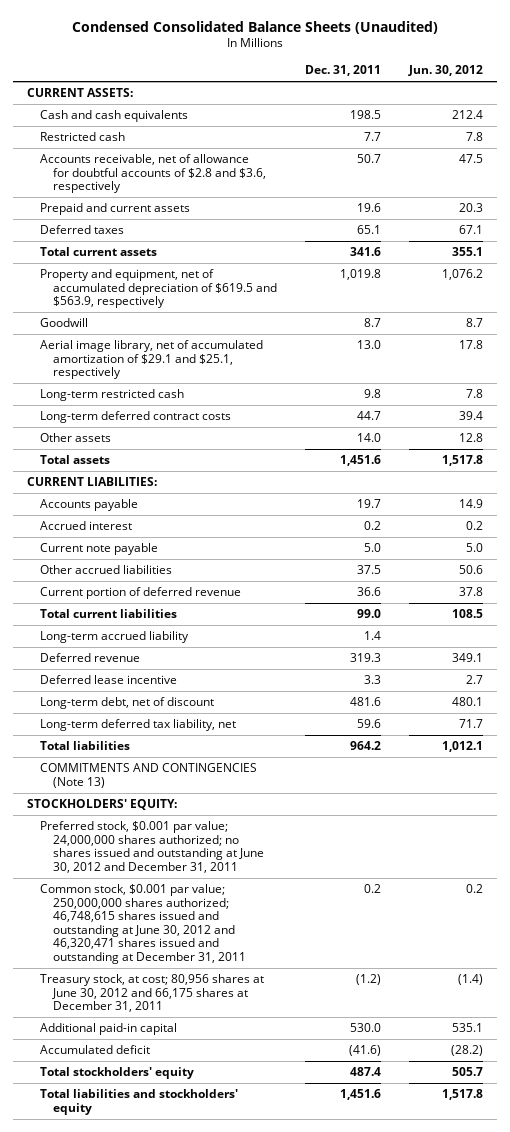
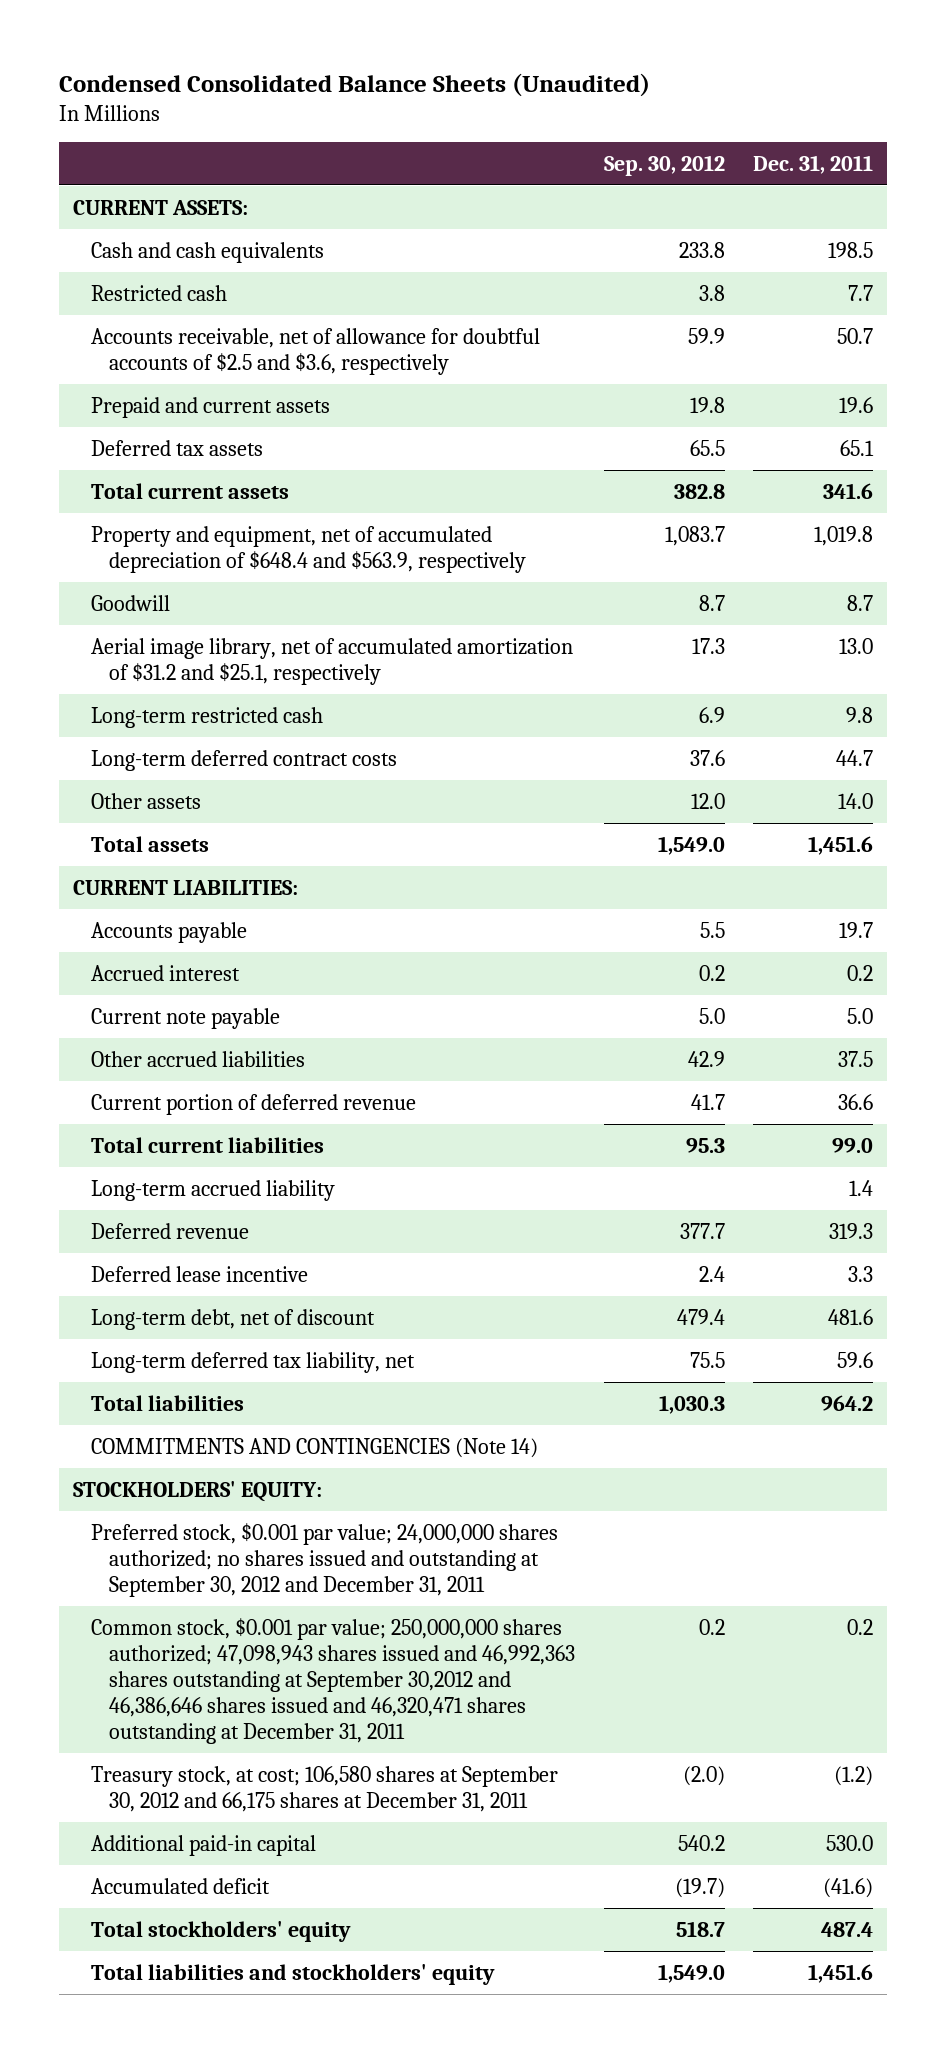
[408,65,484,77] Jun. 30, 2012 -> none
none -> [603,154,725,176] Sep. 30, 2012
[40,154,267,194] Accounts receivable, net of allowance for doubtful accounts of $2.8 and $3.6, respectively -> [91,327,541,375] Accounts receivable, net of allowance for doubtful accounts of $2.5 and $3.6, respectively
[40,225,125,235] Deferred taxes -> [91,439,264,456] Deferred tax assets
[40,269,278,309] Property and equipment, net of accumulated depreciation of $619.5 and $563.9, respectively -> [91,525,527,573] Property and equipment, net of accumulated depreciation of $648.4 and $563.9, respectively
[40,340,264,380] Aerial image library, net of accumulated amortization of $29.1 and $25.1, respectively -> [91,637,574,685] Aerial image library, net of accumulated amortization of $31.2 and $25.1, respectively
[40,763,258,788] COMMITMENTS AND CONTINGENCIES (Note 13) -> [91,1437,539,1458] COMMITMENTS AND CONTINGENCIES (Note 14)
[40,821,265,873] Preferred stock, $0.001 par value; 24,000,000 shares authorized; no shares issued and outstanding at June 30, 2012 and December 31, 2011 -> [91,1522,559,1597] Preferred stock, $0.001 par value; 24,000,000 shares authorized; no shares issued and outstanding at September 30, 2012 and December 31, 2011
[40,884,247,964] Common stock, $0.001 par value; 250,000,000 shares authorized; 46,748,615 shares issued and outstanding at June 30, 2012 and 46,320,471 shares issued and outstanding at December 31, 2011 -> [91,1617,576,1744] Common stock, $0.001 par value; 250,000,000 shares authorized; 47,098,943 shares issued and 46,992,363 shares outstanding at September 30,2012 and 46,386,646 shares issued and 46,320,471 shares outstanding at December 31, 2011
[40,974,265,1013] Treasury stock, at cost; 80,956 shares at June 30, 2012 and 66,175 shares at December 31, 2011 -> [91,1765,559,1812] Treasury stock, at cost; 106,580 shares at September 30, 2012 and 66,175 shares at December 31, 2011

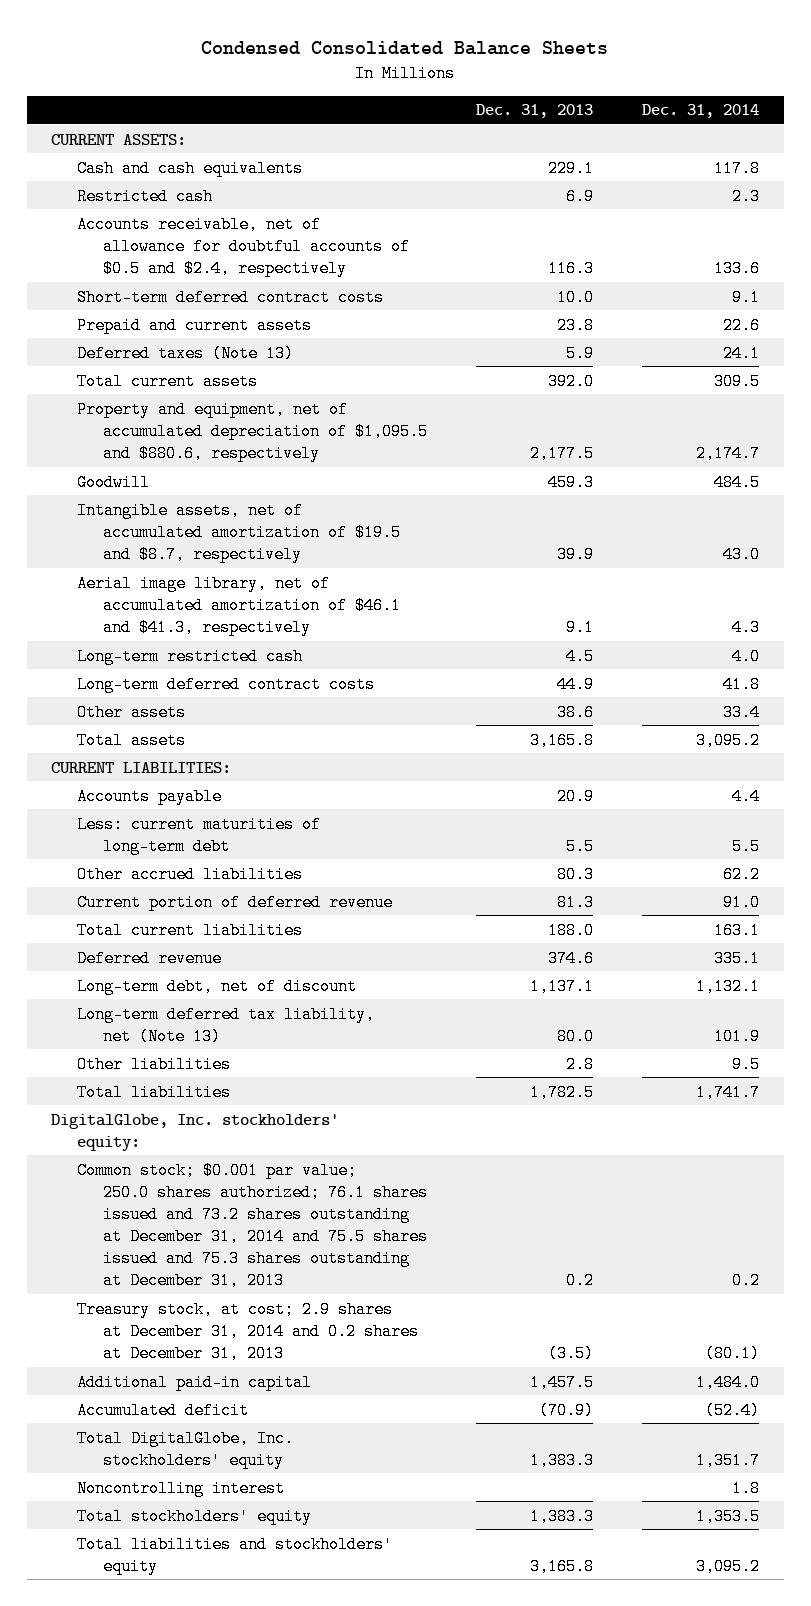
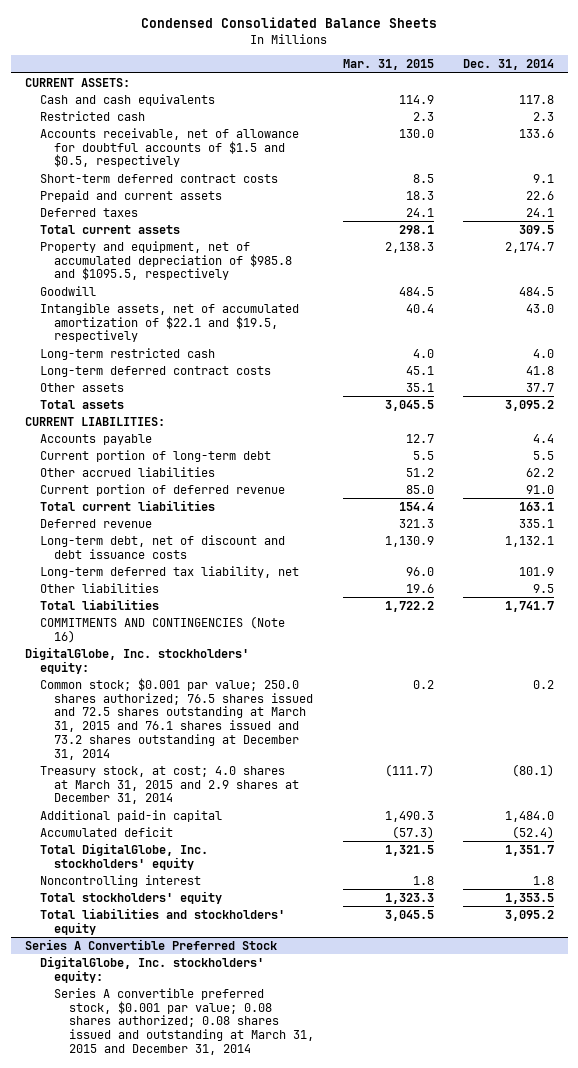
[476,104,594,119] Dec. 31, 2013 -> none
none -> [342,59,434,71] Mar. 31, 2015
[77,215,411,277] Accounts receivable, net of allowance for doubtful accounts of $0.5 and $2.4, respectively -> [39,127,299,168] Accounts receivable, net of allowance for doubtful accounts of $1.5 and $0.5, respectively
[77,344,295,362] Deferred taxes (Note 13) -> [39,207,138,217] Deferred taxes
[77,400,429,462] Property and equipment, net of accumulated depreciation of $1,095.5 and $880.6, respectively -> [39,240,293,281] Property and equipment, net of accumulated depreciation of $985.8 and $1095.5, respectively
[77,574,402,636] Aerial image library, net of accumulated amortization of $46.1 and $41.3, respectively -> none
[77,501,402,563] Intangible assets, net of accumulated amortization of $19.5 and $8.7, respectively -> [39,302,299,343] Intangible assets, net of accumulated amortization of $22.1 and $19.5, respectively
[723,703,761,721] 33.4 -> [525,382,554,392] 37.7
[77,815,322,855] Less: current maturities of long-term debt -> [39,449,271,462] Current portion of long-term debt
[77,977,358,995] Long-term debt, net of discount -> [39,534,285,559] Long-term debt, net of discount and debt issuance costs
[77,1005,376,1045] Long-term deferred tax liability, net (Note 13) -> [39,565,299,578] Long-term deferred tax liability, net
none -> [39,615,285,643] COMMITMENTS AND CONTINGENCIES (Note 16)
[77,1161,429,1290] Common stock; $0.001 par value; 250.0 shares authorized; 76.1 shares issued and 73.2 shares outstanding at December 31, 2014 and 75.5 shares issued and 75.3 shares outstanding at December 31, 2013 -> [39,677,314,760] Common stock; $0.001 par value; 250.0 shares authorized; 76.5 shares issued and 72.5 shares outstanding at March 31, 2015 and 76.1 shares issued and 73.2 shares outstanding at December 31, 2014
[77,1300,420,1362] Treasury stock, at cost; 2.9 shares at December 31, 2014 and 0.2 shares at December 31, 2013 -> [39,765,300,805] Treasury stock, at cost; 4.0 shares at March 31, 2015 and 2.9 shares at December 31, 2014
none -> [24,938,277,950] Series A Convertible Preferred Stock
none -> [39,955,264,983] DigitalGlobe, Inc. stockholders' equity:
none -> [54,987,314,1055] Series A convertible preferred stock, $0.001 par value; 0.08 shares authorized; 0.08 shares issued and outstanding at March 31, 2015 and December 31, 2014

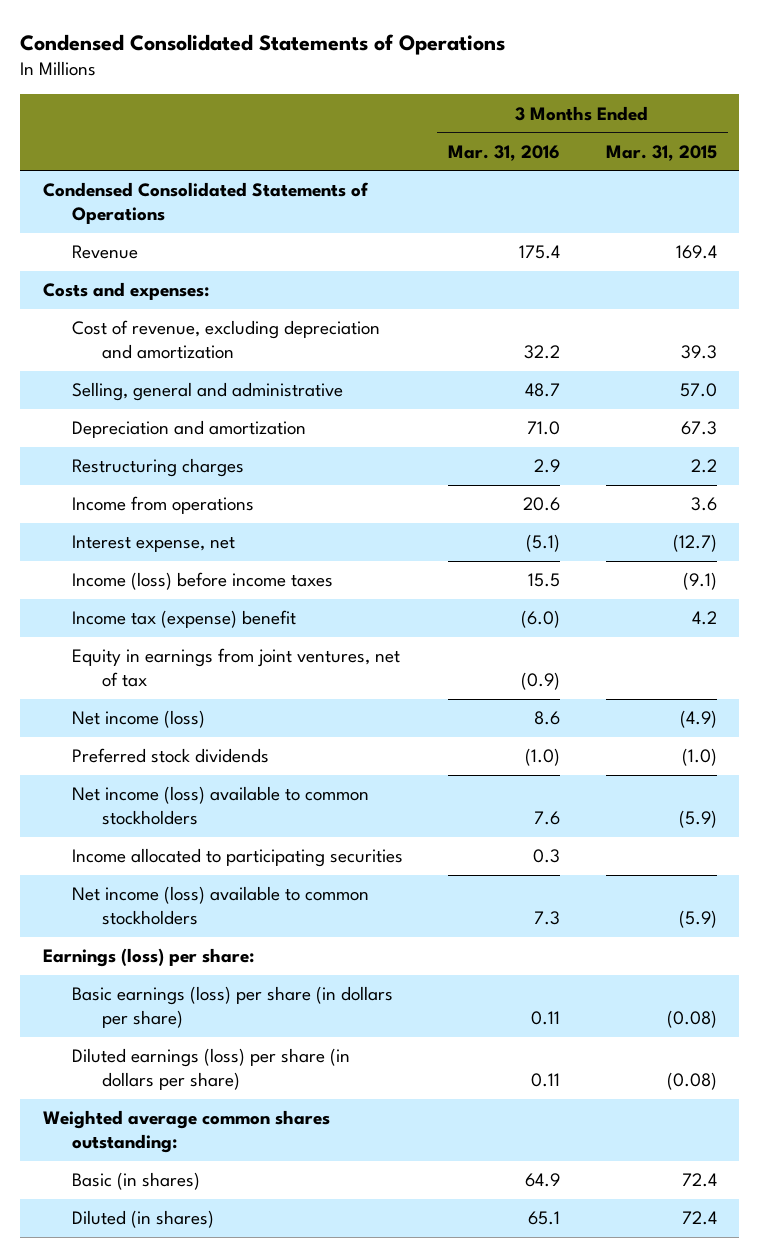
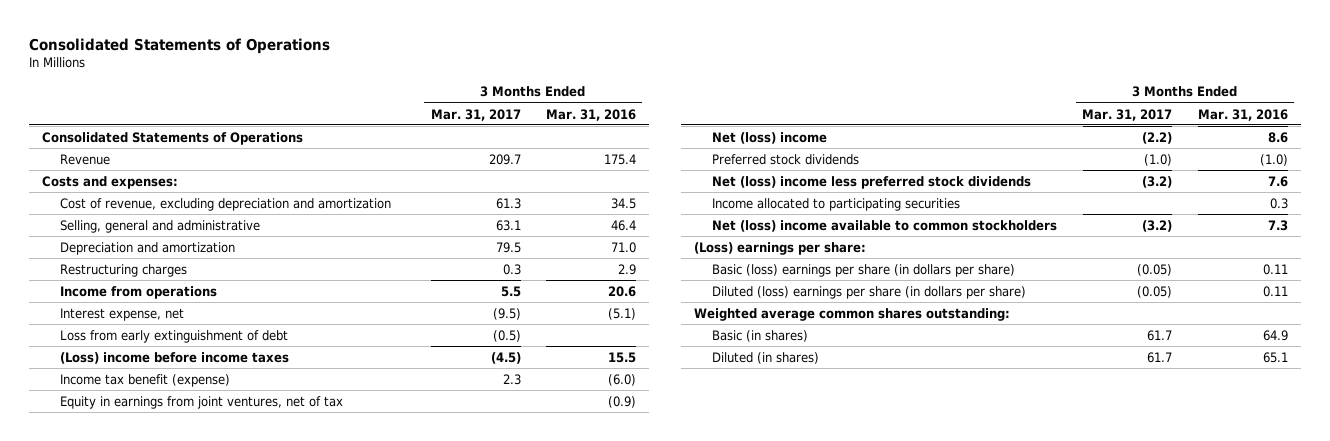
[20,33,506,55] Condensed Consolidated Statements of Operations -> [29,37,331,54] Consolidated Statements of Operations
[605,144,717,161] Mar. 31, 2015 -> none
none -> [430,108,521,121] Mar. 31, 2017
[42,182,369,224] Condensed Consolidated Statements of Operations -> [42,131,304,145] Consolidated Statements of Operations
[524,344,561,359] 32.2 -> [611,197,637,209] 34.5
[525,383,561,398] 48.7 -> [611,219,637,231] 46.4
none -> [60,329,289,343] Loss from early extinguishment of debt
[72,572,334,591] Income (loss) before income taxes -> [60,351,290,364] (Loss) income before income taxes
[72,610,297,629] Income tax (expense) benefit -> [60,373,231,387] Income tax benefit (expense)
[72,710,206,729] Net income (loss) -> [712,131,828,144] Net (loss) income
[72,786,370,825] Net income (loss) available to common stockholders -> [712,175,1032,189] Net (loss) income less preferred stock dividends
[72,886,370,925] Net income (loss) available to common stockholders -> [712,219,1058,232] Net (loss) income available to common stockholders
[42,948,254,968] Earnings (loss) per share: -> [693,241,866,255] (Loss) earnings per share:
[72,986,394,1028] Basic earnings (loss) per share (in dollars per share) -> [712,263,1016,277] Basic (loss) earnings per share (in dollars per share)
[72,1048,351,1090] Diluted earnings (loss) per share (in dollars per share) -> [712,285,1027,299] Diluted (loss) earnings per share (in dollars per share)

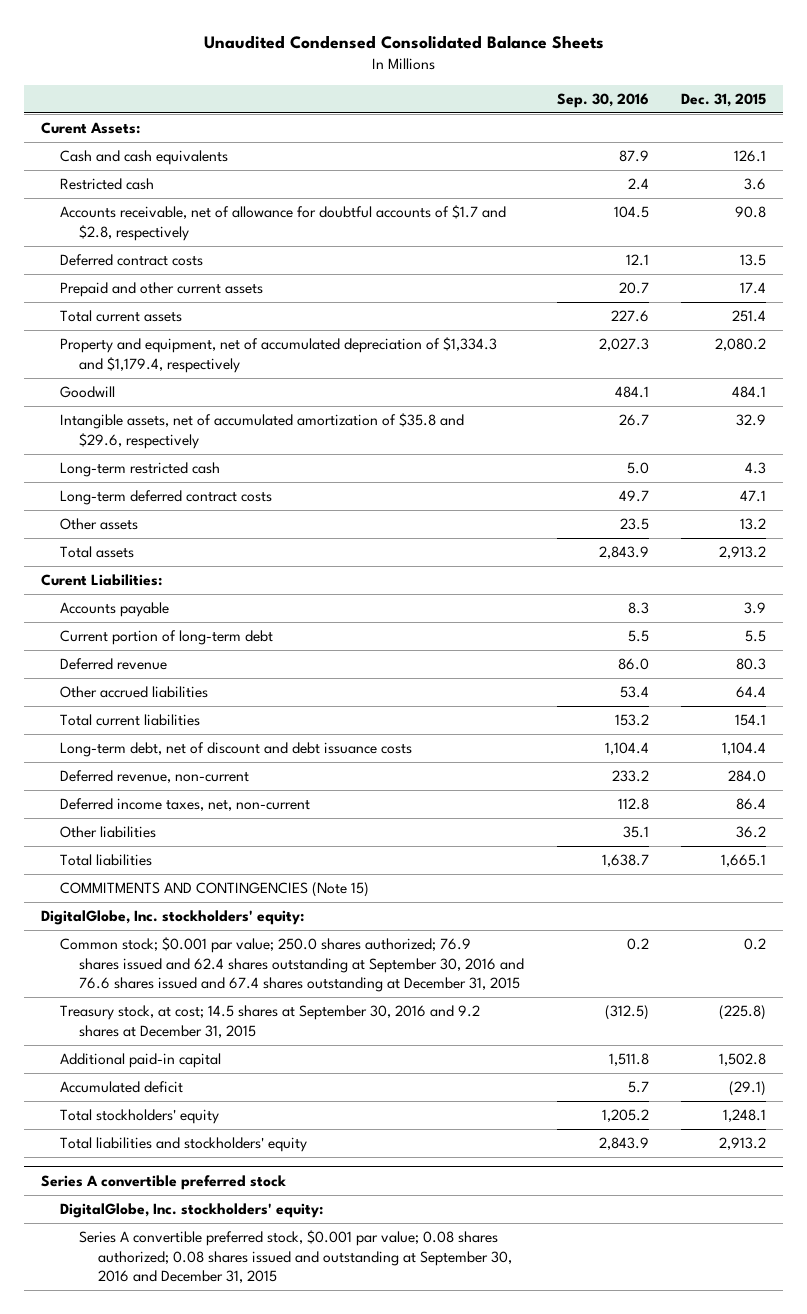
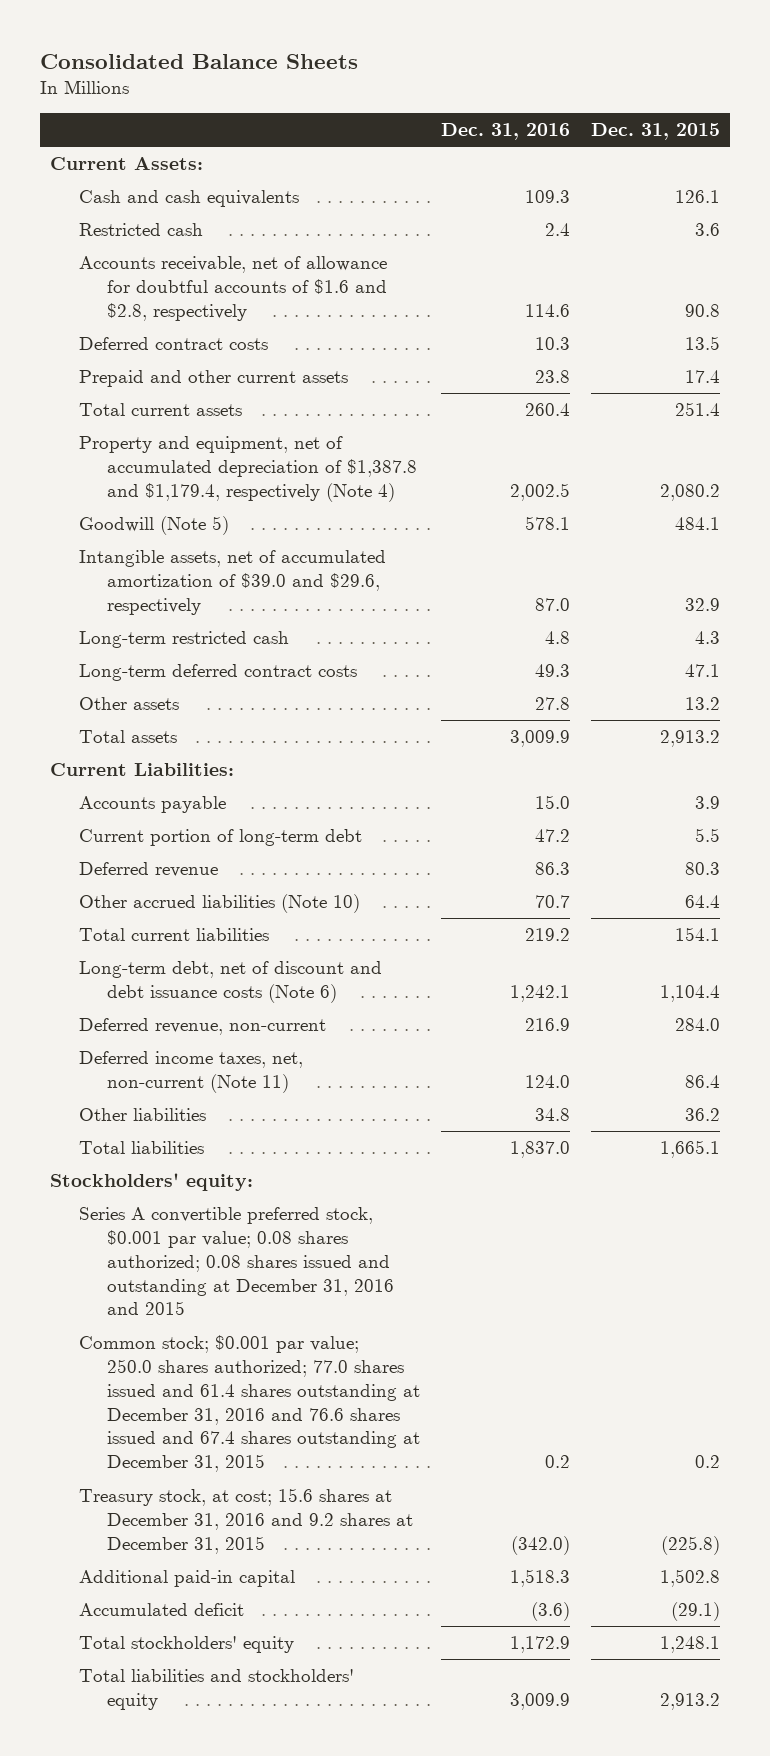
[203,35,604,50] Unaudited Condensed Consolidated Balance Sheets -> [39,54,358,70] Consolidated Balance Sheets
[556,92,649,108] Sep. 30, 2016 -> none
none -> [441,123,571,141] Dec. 31, 2016
[40,122,140,135] Curent Assets: -> [50,157,204,171] Current Assets:
[59,205,506,241] Accounts receivable, net of allowance for doubtful accounts of $1.7 and $2.8, respectively -> [78,256,388,321] Accounts receivable, net of allowance for doubtful accounts of $1.6 and $2.8, respectively
[59,337,497,373] Property and equipment, net of accumulated depreciation of $1,334.3 and $1,179.4, respectively -> [78,436,418,502] Property and equipment, net of accumulated depreciation of $1,387.8 and $1,179.4, respectively (Note 4)
[59,386,115,399] Goodwill -> [78,516,229,536] Goodwill (Note 5)
[59,413,464,449] Intangible assets, net of accumulated amortization of $35.8 and $29.6, respectively -> [78,550,386,615] Intangible assets, net of accumulated amortization of $39.0 and $29.6, respectively
[40,574,162,587] Curent Liabilities: -> [50,763,235,777] Current Liabilities:
[59,686,208,699] Other accrued liabilities -> [78,894,360,914] Other accrued liabilities (Note 10)
[59,742,412,758] Long-term debt, net of discount and debt issuance costs -> [78,961,382,1003] Long-term debt, net of discount and debt issuance costs (Note 6)
[59,798,310,812] Deferred income taxes, net, non-current -> [78,1051,303,1093] Deferred income taxes, net, non-current (Note 11)
[59,882,369,898] COMMITMENTS AND CONTINGENCIES (Note 15) -> none
[40,910,304,926] DigitalGlobe, Inc. stockholders' equity: -> [50,1173,254,1192] Stockholders' equity:
none -> [78,1207,395,1316] Series A convertible preferred stock, $0.001 par value; 0.08 shares authorized; 0.08 shares issued and outstanding at December 31, 2016 and 2015
[59,937,525,993] Common stock; $0.001 par value; 250.0 shares authorized; 76.9 shares issued and 62.4 shares outstanding at September 30, 2016 and 76.6 shares issued and 67.4 shares outstanding at December 31, 2015 -> [78,1335,421,1473] Common stock; $0.001 par value; 250.0 shares authorized; 77.0 shares issued and 61.4 shares outstanding at December 31, 2016 and 76.6 shares issued and 67.4 shares outstanding at December 31, 2015
[59,1005,480,1038] Treasury stock, at cost; 14.5 shares at September 30, 2016 and 9.2 shares at December 31, 2015 -> [78,1488,414,1554] Treasury stock, at cost; 15.6 shares at December 31, 2016 and 9.2 shares at December 31, 2015
[40,1174,286,1190] Series A convertible preferred stock -> none
[59,1203,323,1219] DigitalGlobe, Inc. stockholders' equity: -> none
[79,1230,513,1284] Series A convertible preferred stock, $0.001 par value; 0.08 shares authorized; 0.08 shares issued and outstanding at September 30, 2016 and December 31, 2015 -> none

